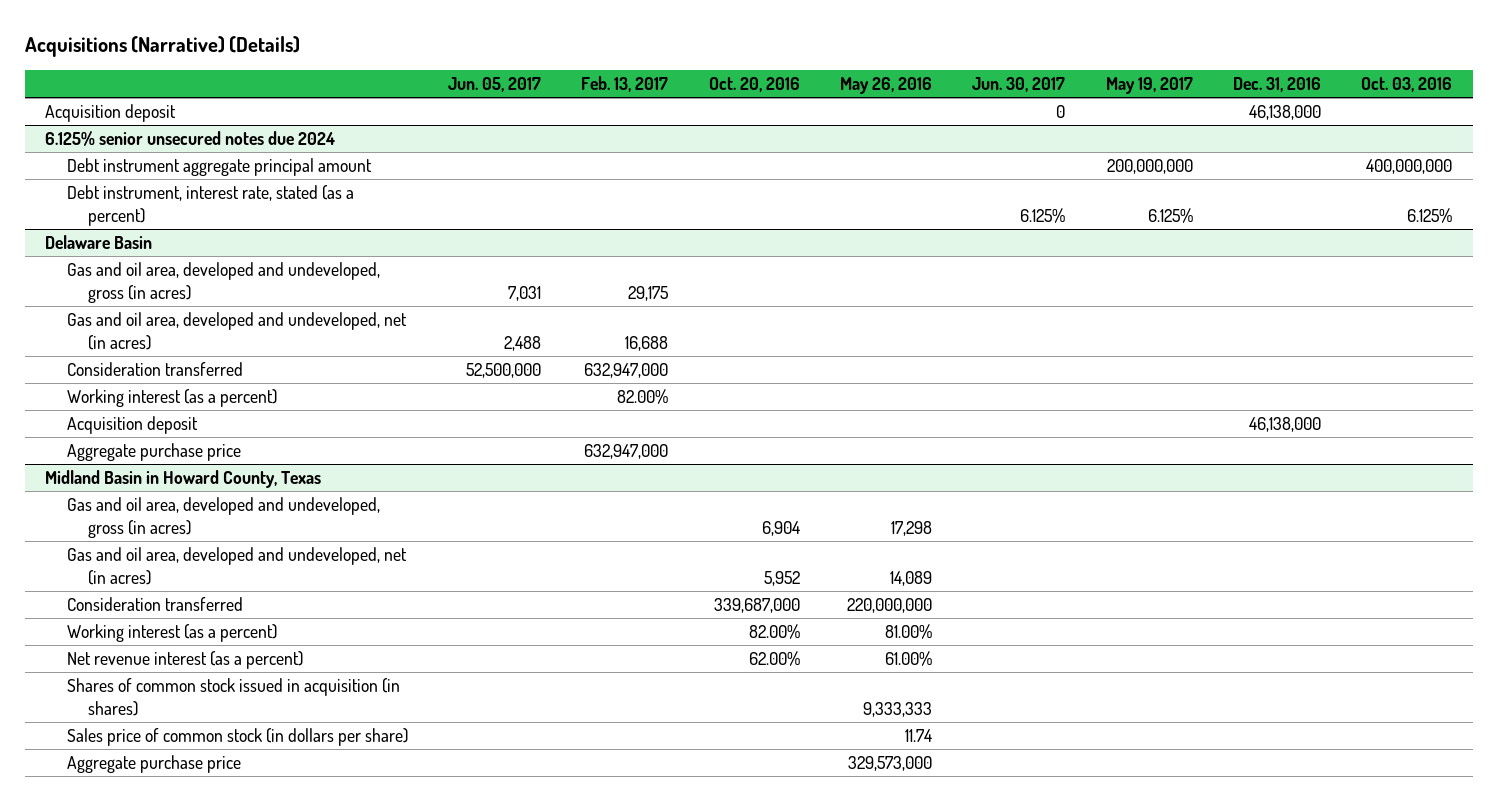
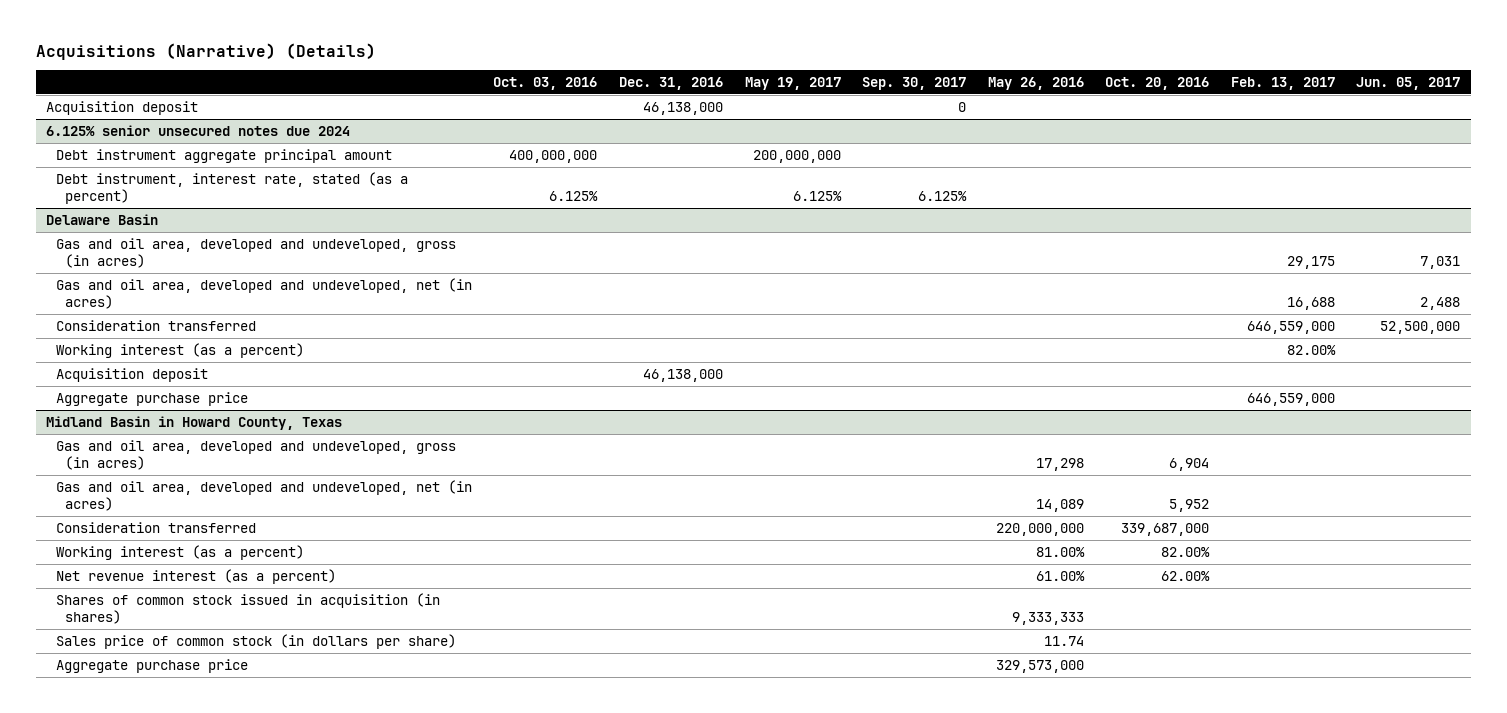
[972,77,1066,93] Jun. 30, 2017 -> none
none -> [862,76,967,90] Sep. 30, 2017
[584,363,669,379] 632,947,000 -> [1246,320,1335,334] 646,559,000
[584,444,669,460] 632,947,000 -> [1246,392,1335,406] 646,559,000

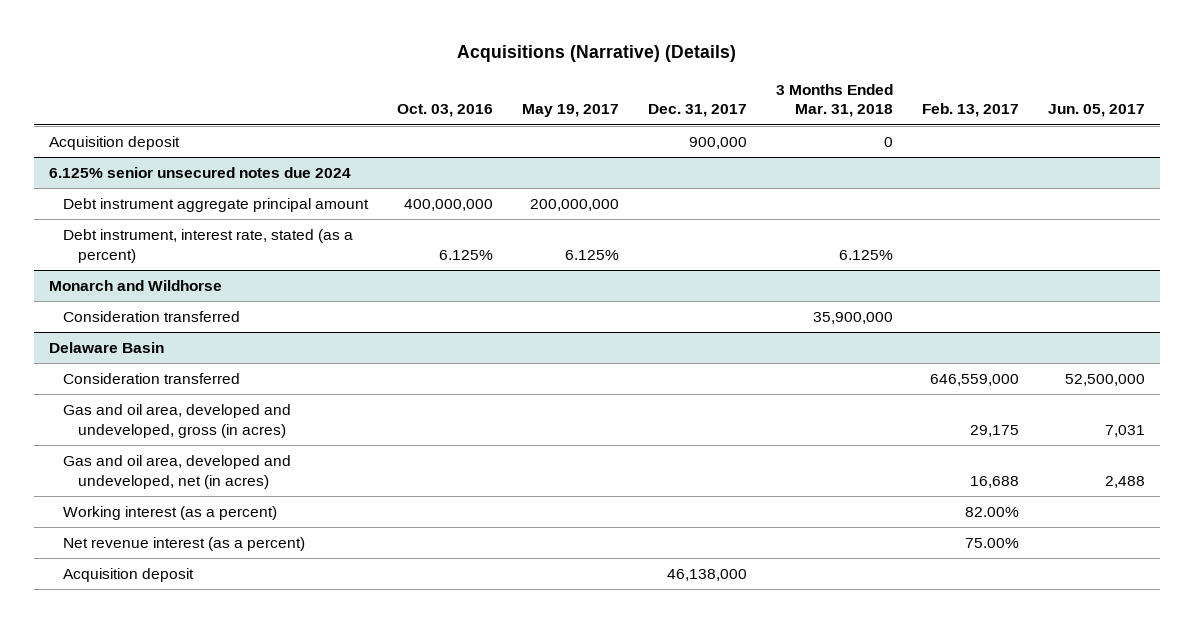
[618,76,723,90] Dec. 31, 2016 -> none
[862,76,967,90] Sep. 30, 2017 -> none
[987,76,1084,90] May 26, 2016 -> none
[1105,76,1210,90] Oct. 20, 2016 -> none
none -> [648,104,748,118] Dec. 31, 2017
none -> [776,83,894,118] 3 Months Ended Mar. 31, 2018
none -> [48,279,222,291] Monarch and Wildhorse
none -> [63,310,241,322] Consideration transferred
[55,319,256,331] Consideration transferred -> [63,372,241,384] Consideration transferred
none -> [63,536,306,551] Net revenue interest (as a percent)
[55,391,248,406] Aggregate purchase price -> none
[46,415,343,430] Midland Basin in Howard County, Texas -> none
[55,439,456,471] Gas and oil area, developed and undeveloped, gross (in acres) -> none
[55,479,472,512] Gas and oil area, developed and undeveloped, net (in acres) -> none
[55,521,256,533] Consideration transferred -> none
[55,544,304,560] Working interest (as a percent) -> none
[55,568,336,584] Net revenue interest (as a percent) -> none
[55,592,440,625] Shares of common stock issued in acquisition (in shares) -> none
[55,633,456,649] Sales price of common stock (in dollars per share) -> none
[55,658,248,673] Aggregate purchase price -> none

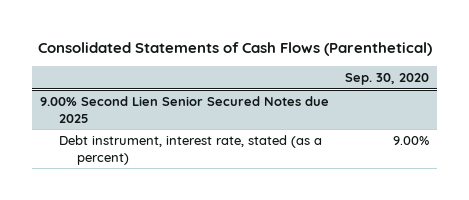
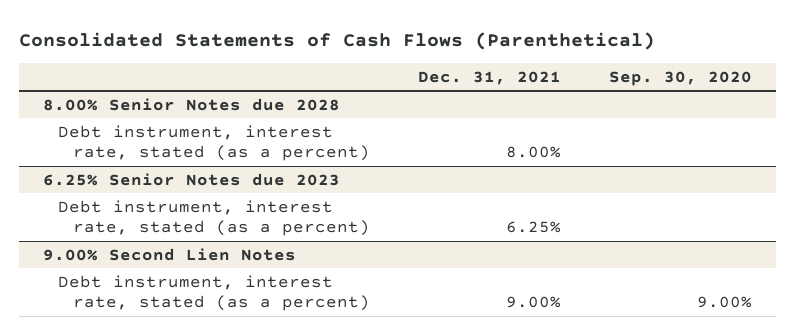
none -> [418,70,562,85] Dec. 31, 2021
none -> [42,97,340,111] 8.00% Senior Notes due 2028
none -> [57,124,370,162] Debt instrument, interest rate, stated (as a percent)
none -> [42,172,340,186] 6.25% Senior Notes due 2023
none -> [57,199,370,237] Debt instrument, interest rate, stated (as a percent)
[40,96,330,123] 9.00% Second Lien Senior Secured Notes due 2025 -> [42,247,296,261] 9.00% Second Lien Notes

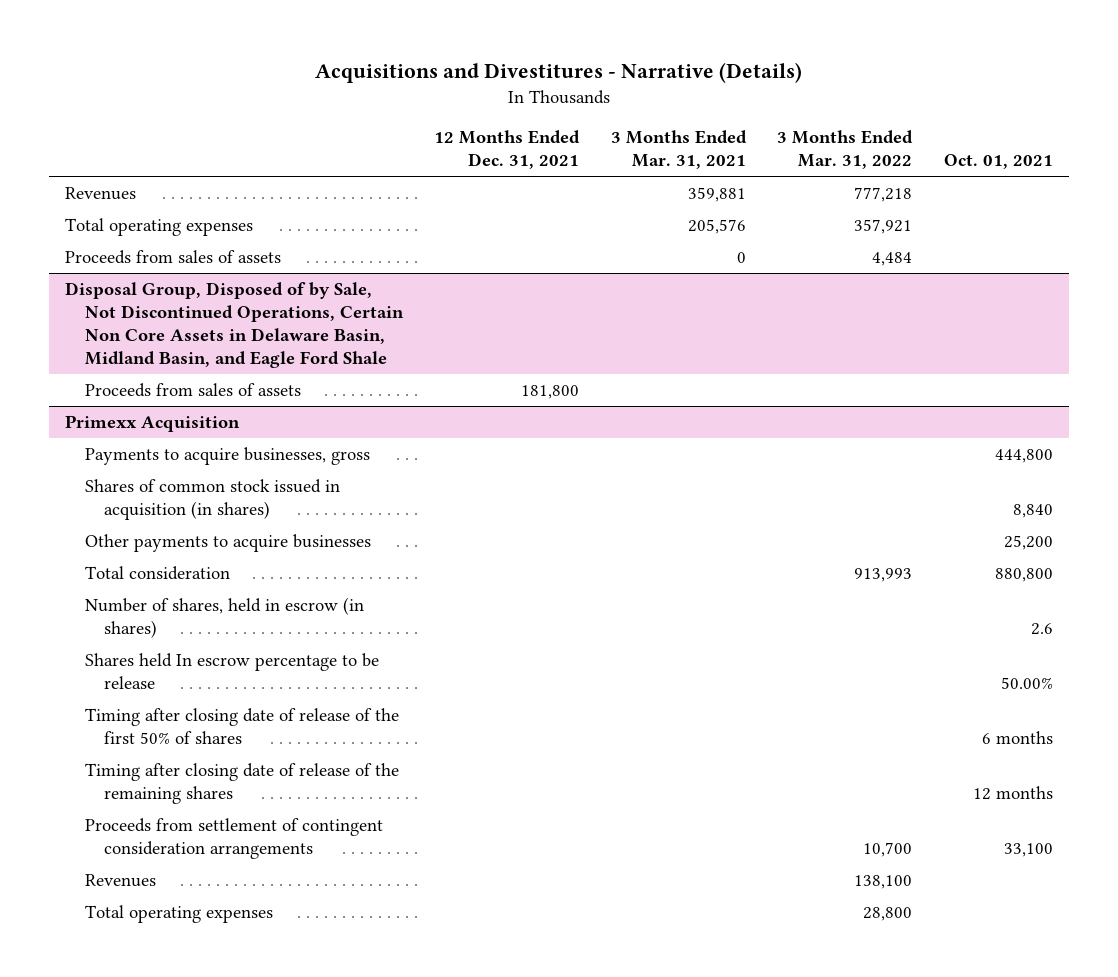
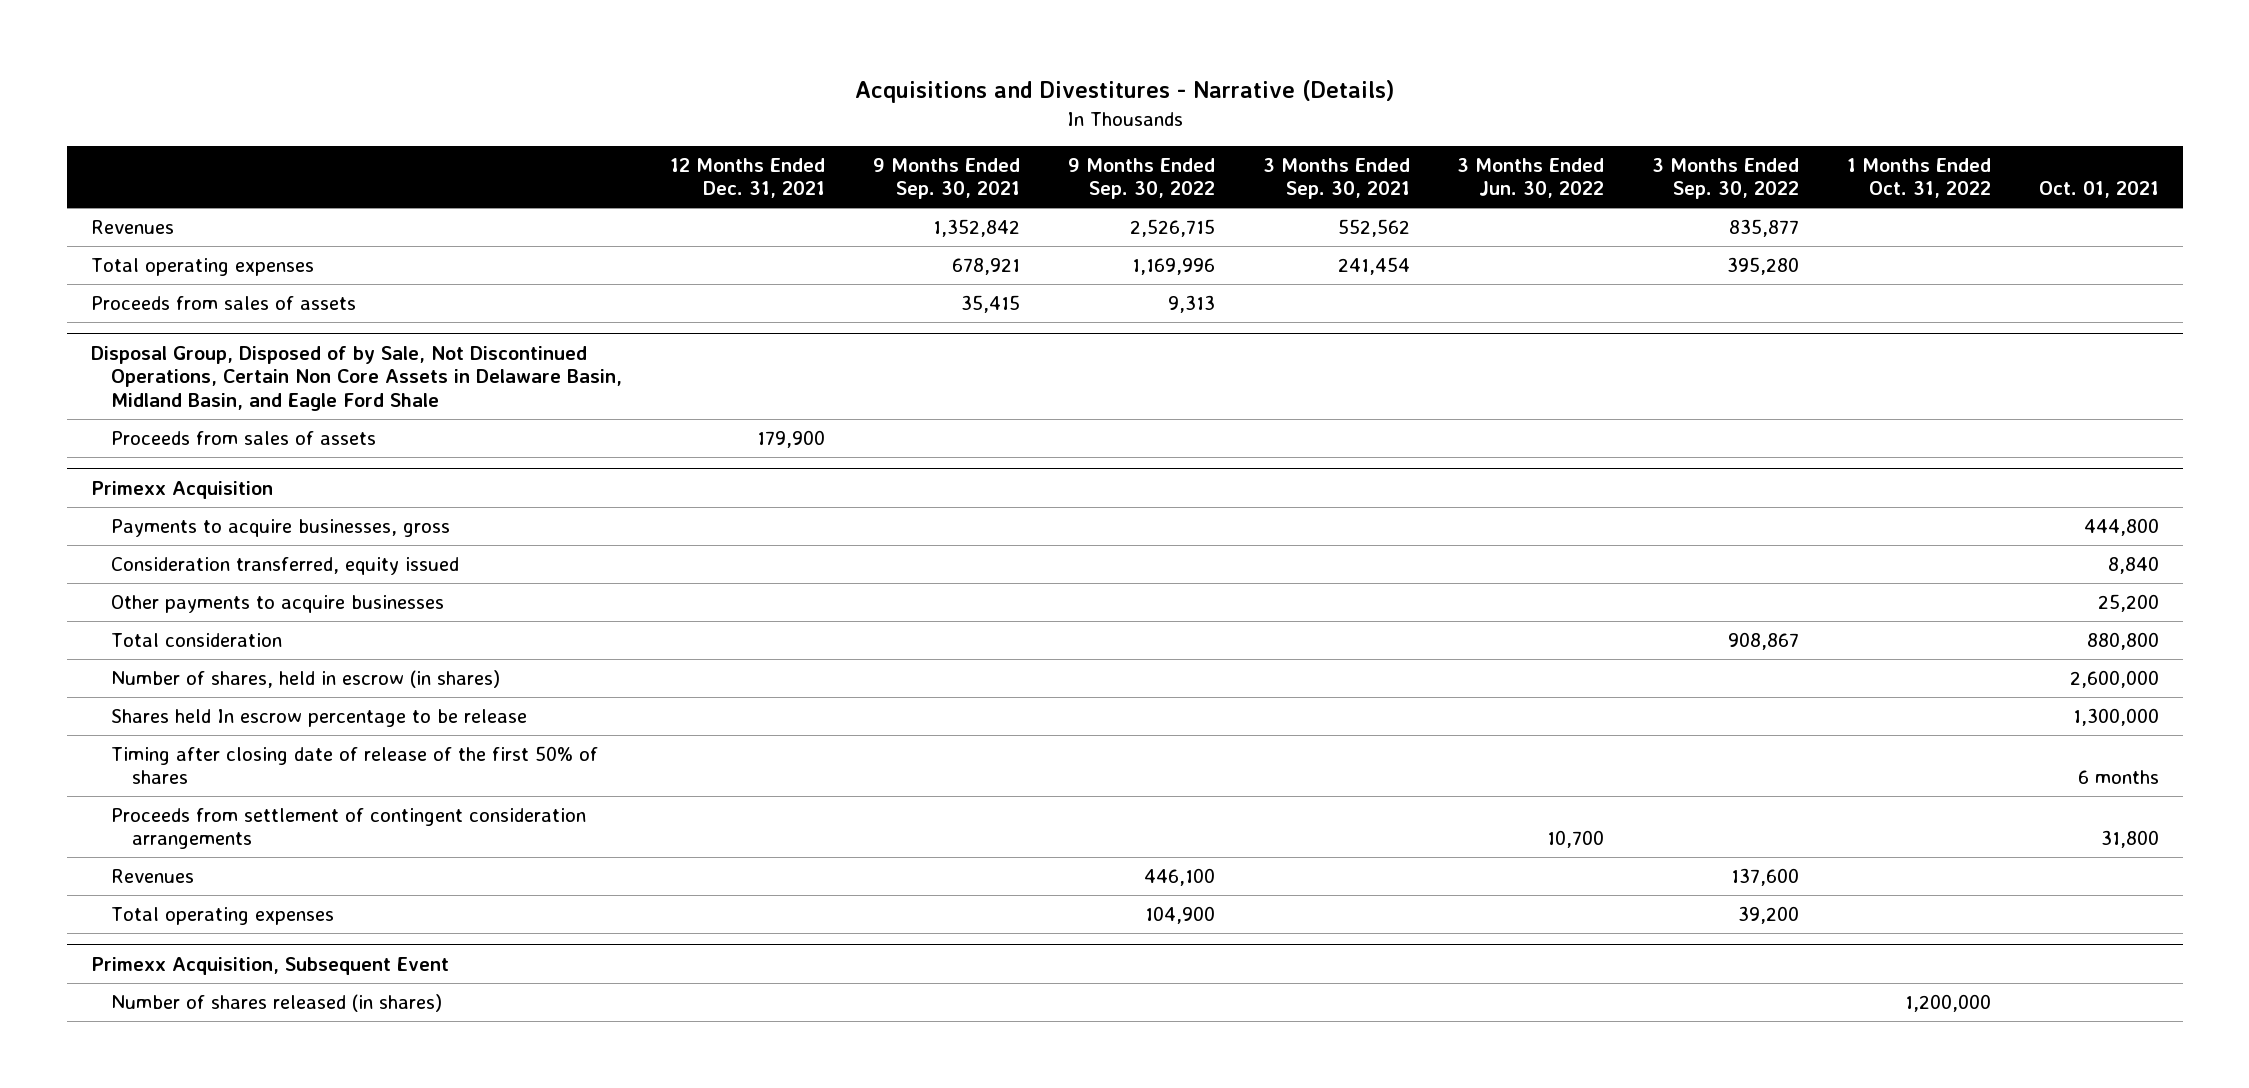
[610,130,747,170] 3 Months Ended Mar. 31, 2021 -> none
[777,130,914,170] 3 Months Ended Mar. 31, 2022 -> none
none -> [872,157,1020,200] 9 Months Ended Sep. 30, 2021
none -> [1067,157,1215,200] 9 Months Ended Sep. 30, 2022
none -> [1262,157,1410,200] 3 Months Ended Sep. 30, 2021
none -> [1457,157,1605,199] 3 Months Ended Jun. 30, 2022
none -> [1652,157,1800,200] 3 Months Ended Sep. 30, 2022
none -> [1847,157,1992,199] 1 Months Ended Oct. 31, 2022
[521,385,580,400] 181,800 -> [757,429,826,448] 179,900
[84,479,340,521] Shares of common stock issued in acquisition (in shares) -> [111,556,460,575] Consideration transferred, equity issued
[1030,623,1053,636] 2.6 -> [2069,669,2159,688] 2,600,000
[1000,677,1053,690] 50.00% -> [2072,707,2159,726] 1,300,000
[84,763,399,805] Timing after closing date of release of the remaining shares -> none
[1003,843,1053,858] 33,100 -> [2100,830,2159,849] 31,800
none -> [90,956,449,975] Primexx Acquisition, Subsequent Event
none -> [111,993,443,1012] Number of shares released (in shares)

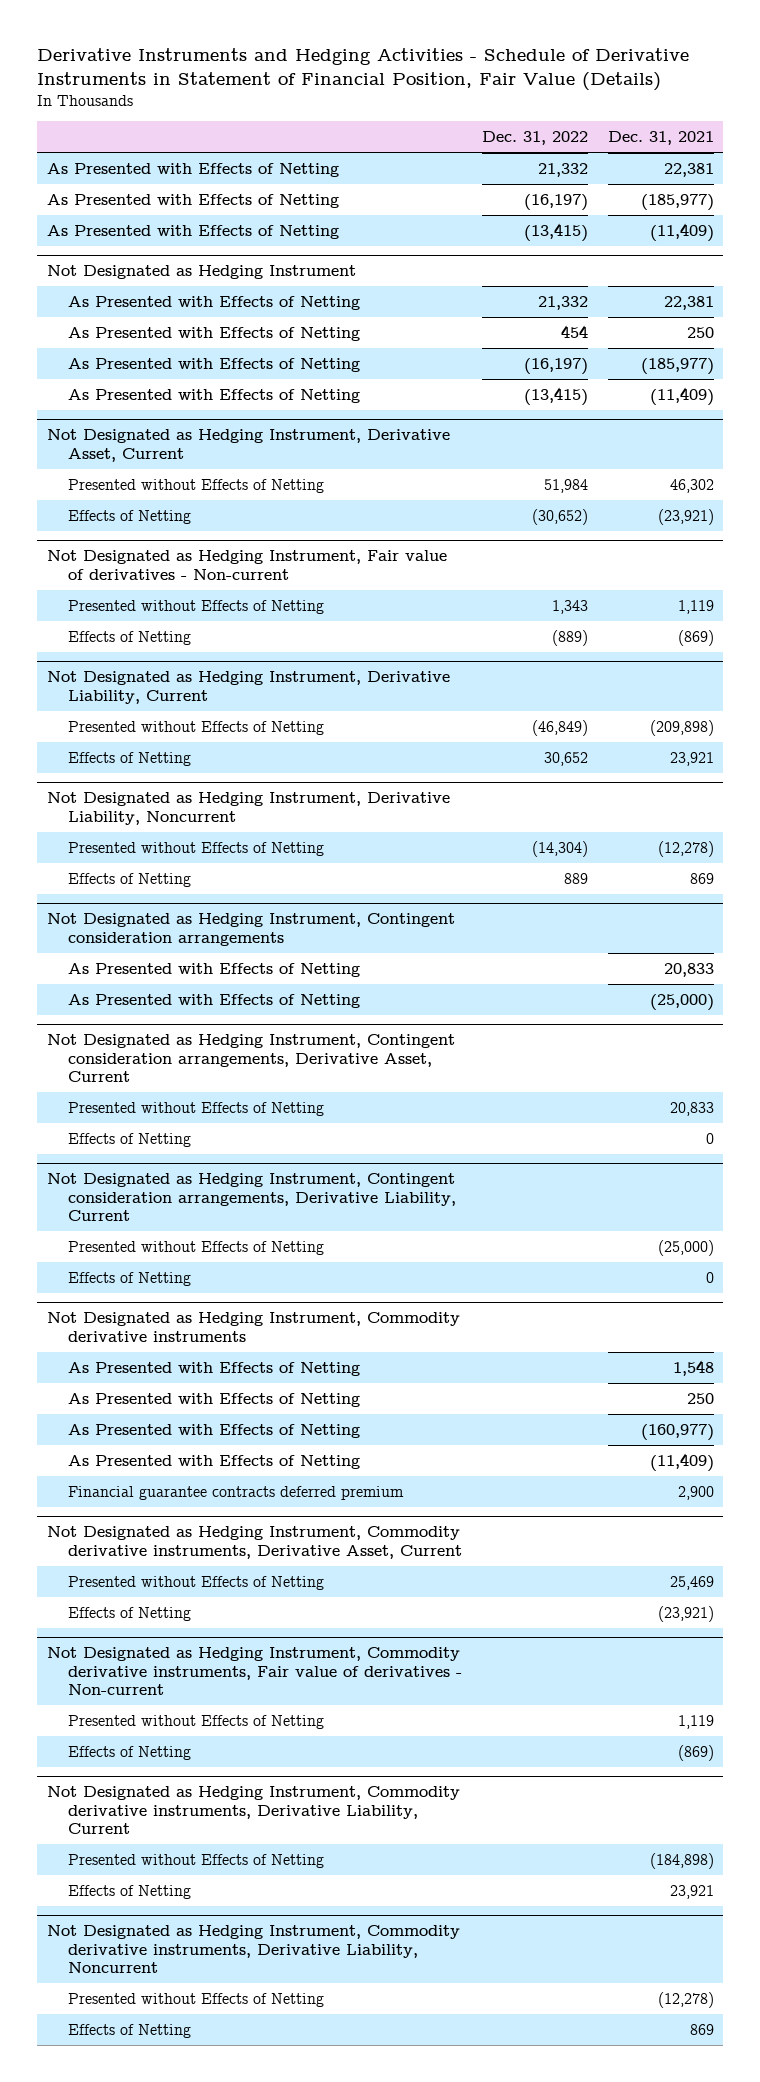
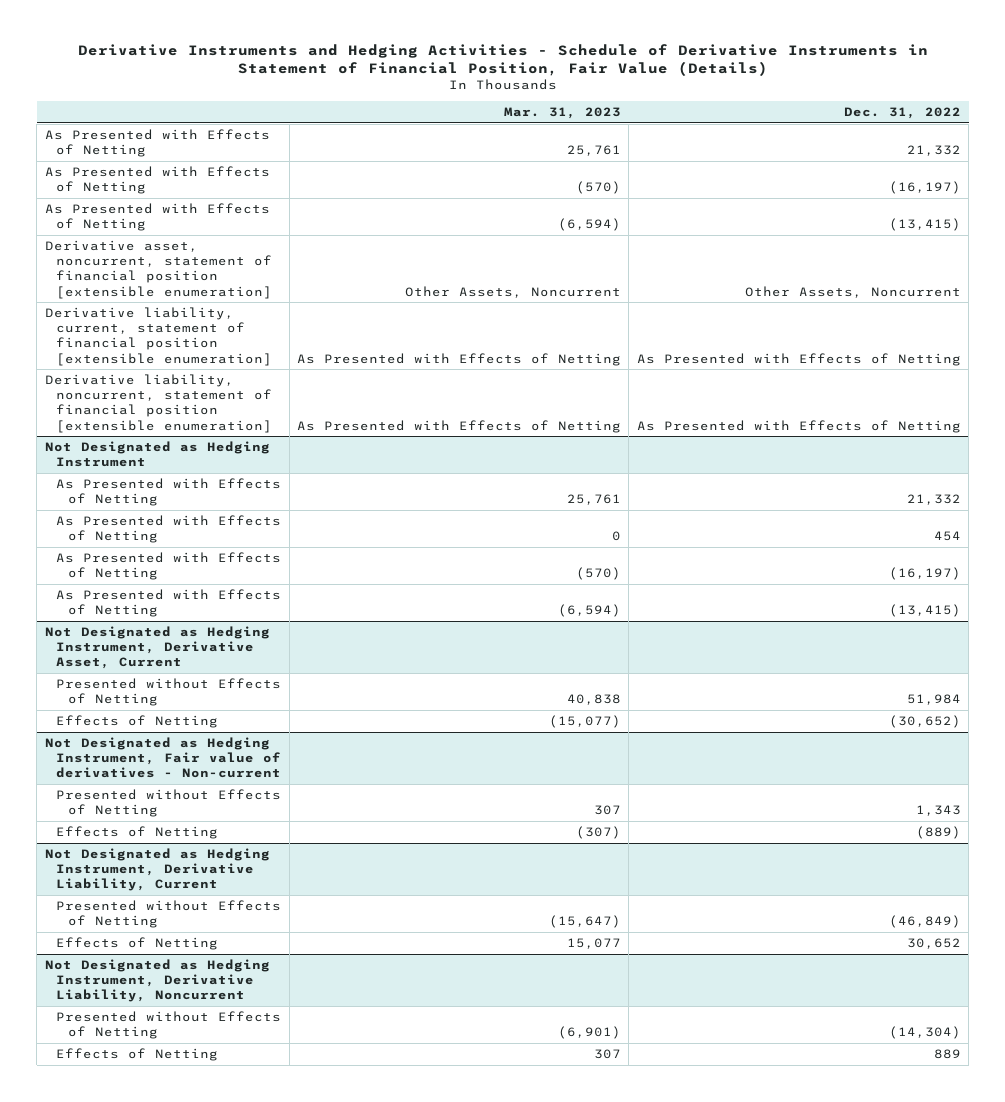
[607,131,714,146] Dec. 31, 2021 -> none
none -> [503,107,621,120] Mar. 31, 2023
none -> [44,240,273,299] Derivative asset, noncurrent, statement of financial position [extensible enumeration]
none -> [44,307,273,366] Derivative liability, current, statement of financial position [extensible enumeration]
none -> [44,374,273,433] Derivative liability, noncurrent, statement of financial position [extensible enumeration]
[46,913,455,946] Not Designated as Hedging Instrument, Contingent consideration arrangements -> none
[68,962,361,977] As Presented with Effects of Netting -> none
[68,993,361,1008] As Presented with Effects of Netting -> none
[46,1034,455,1083] Not Designated as Hedging Instrument, Contingent consideration arrangements, Derivative Asset, Current -> none
[68,1101,325,1116] Presented without Effects of Netting -> none
[68,1132,192,1147] Effects of Netting -> none
[46,1173,457,1222] Not Designated as Hedging Instrument, Contingent consideration arrangements, Derivative Liability, Current -> none
[68,1240,325,1255] Presented without Effects of Netting -> none
[68,1271,192,1286] Effects of Netting -> none
[46,1312,460,1342] Not Designated as Hedging Instrument, Commodity derivative instruments -> none
[68,1361,361,1376] As Presented with Effects of Netting -> none
[68,1392,361,1407] As Presented with Effects of Netting -> none
[68,1423,361,1438] As Presented with Effects of Netting -> none
[68,1454,361,1469] As Presented with Effects of Netting -> none
[68,1485,405,1500] Financial guarantee contracts deferred premium -> none
[46,1526,463,1559] Not Designated as Hedging Instrument, Commodity derivative instruments, Derivative Asset, Current -> none
[68,1575,325,1590] Presented without Effects of Netting -> none
[68,1606,192,1621] Effects of Netting -> none
[46,1647,463,1696] Not Designated as Hedging Instrument, Commodity derivative instruments, Fair value of derivatives - Non-current -> none
[68,1714,325,1729] Presented without Effects of Netting -> none
[68,1745,192,1760] Effects of Netting -> none
[46,1786,460,1835] Not Designated as Hedging Instrument, Commodity derivative instruments, Derivative Liability, Current -> none
[68,1853,325,1868] Presented without Effects of Netting -> none
[68,1884,192,1899] Effects of Netting -> none
[46,1925,460,1974] Not Designated as Hedging Instrument, Commodity derivative instruments, Derivative Liability, Noncurrent -> none
[68,1992,325,2007] Presented without Effects of Netting -> none
[68,2023,192,2038] Effects of Netting -> none

